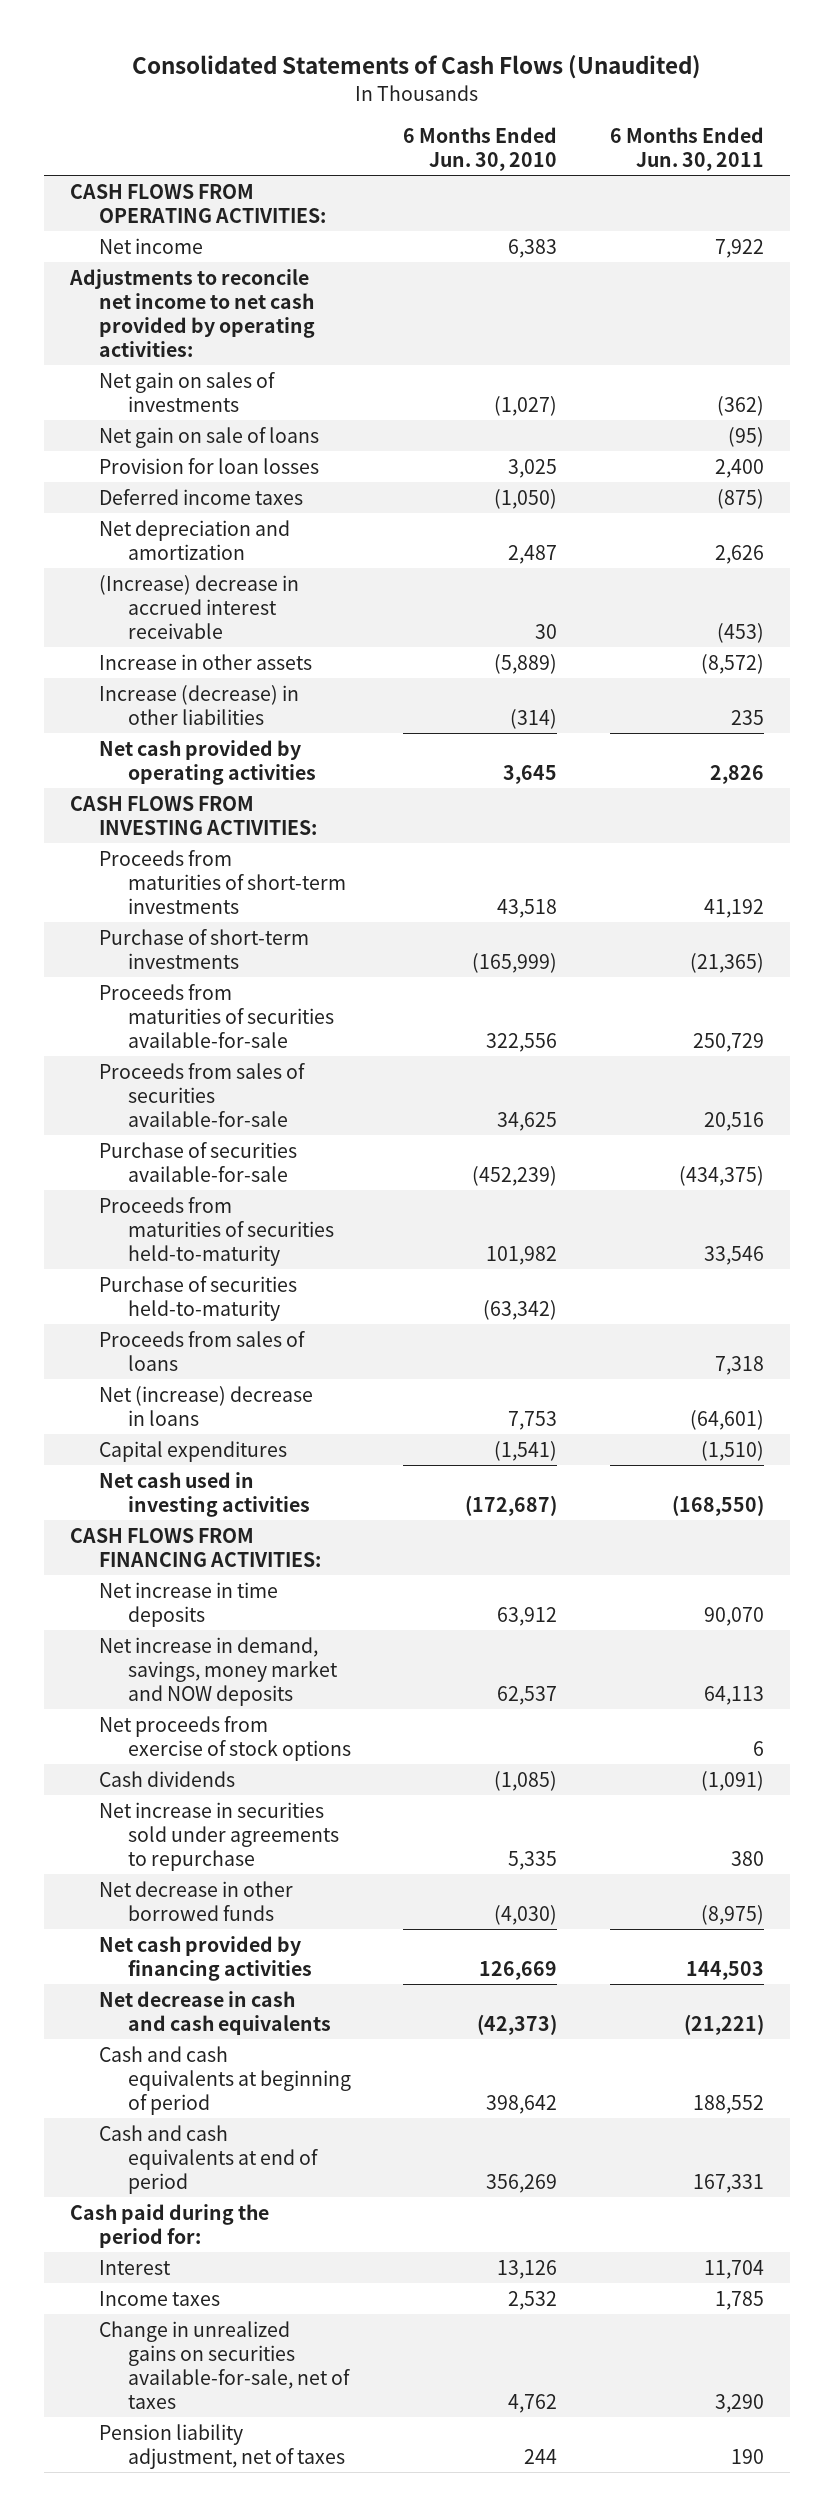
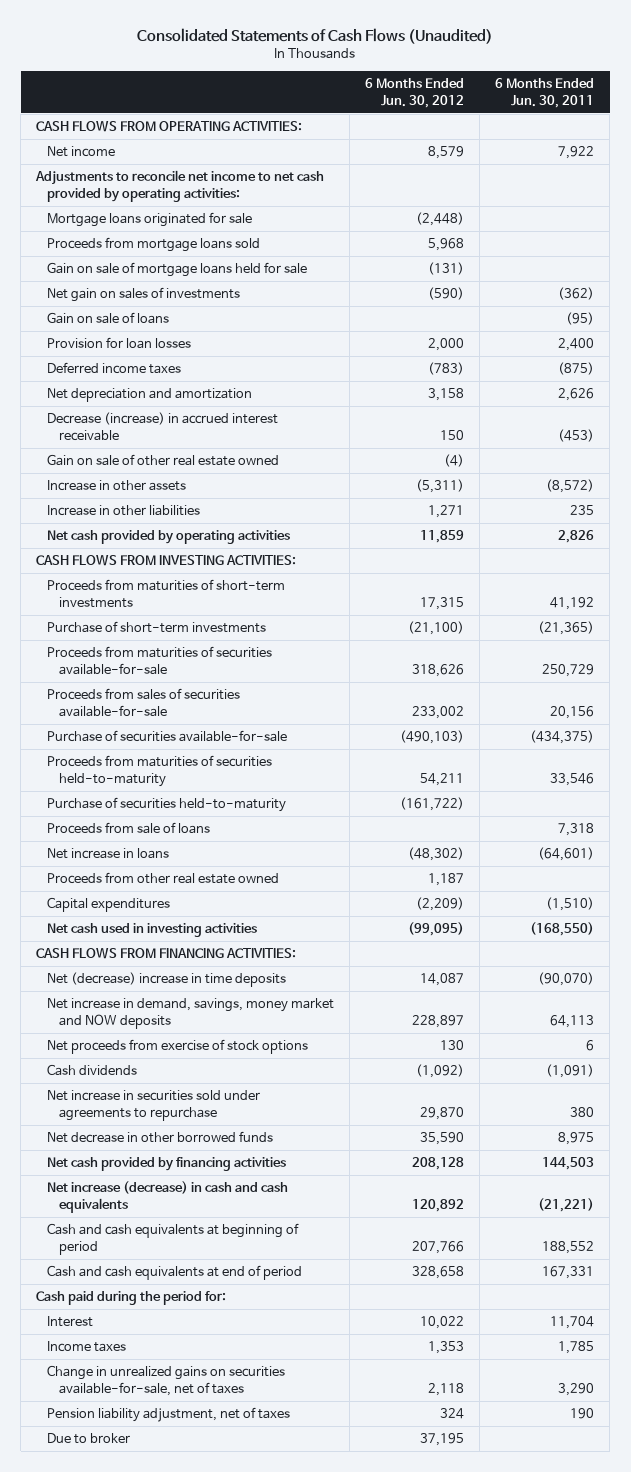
[403,127,558,172] 6 Months Ended Jun. 30, 2010 -> none
none -> [365,78,465,108] 6 Months Ended Jun. 30, 2012
none -> [47,212,253,228] Mortgage loans originated for sale
none -> [47,237,261,253] Proceeds from mortgage loans sold
none -> [47,262,308,278] Gain on sale of mortgage loans held for sale
[99,426,320,448] Net gain on sale of loans -> [47,312,170,325] Gain on sale of loans
[99,574,300,639] (Increase) decrease in accrued interest receivable -> [47,412,279,441] Decrease (increase) in accrued interest receivable
none -> [47,454,280,467] Gain on sale of other real estate owned
[99,684,300,725] Increase (decrease) in other liabilities -> [47,505,201,517] Increase in other liabilities
[703,1111,764,1131] 20,516 -> [550,705,595,719] 20,156
[99,1330,306,1371] Proceeds from sales of loans -> [47,822,211,835] Proceeds from sale of loans
[99,1385,314,1426] Net (increase) decrease in loans -> [47,848,170,860] Net increase in loans
none -> [47,872,280,885] Proceeds from other real estate owned
[99,1581,279,1627] Net increase in time deposits -> [47,972,287,988] Net (decrease) increase in time deposits
[703,1606,764,1626] 90,070 -> [538,972,595,987] (90,070)
[700,1904,764,1925] (8,975) -> [558,1132,595,1146] 8,975
[99,1990,332,2035] Net decrease in cash and cash equivalents -> [47,1181,289,1213] Net increase (decrease) in cash and cash equivalents
none -> [47,1433,131,1445] Due to broker

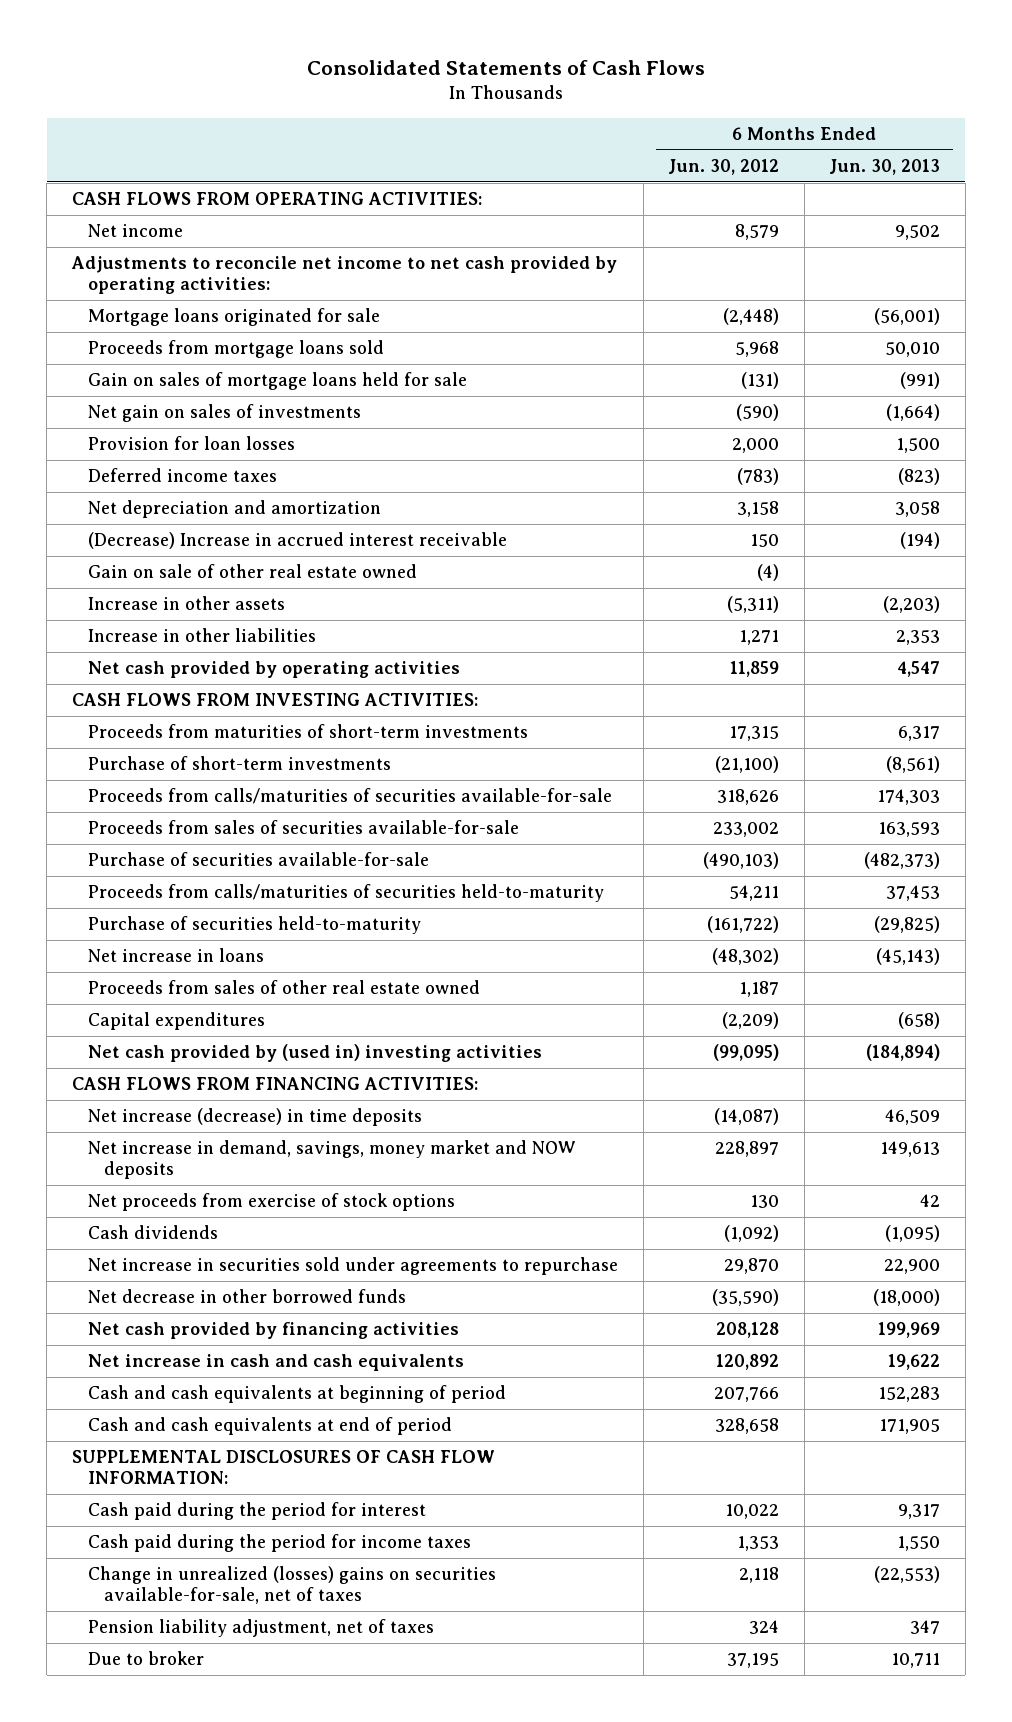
[137,27,494,44] Consolidated Statements of Cash Flows (Unaudited) -> [306,59,705,75] Consolidated Statements of Cash Flows
[495,78,595,108] 6 Months Ended Jun. 30, 2011 -> none
none -> [829,158,941,175] Jun. 30, 2013
[47,262,308,278] Gain on sale of mortgage loans held for sale -> [88,372,468,391] Gain on sales of mortgage loans held for sale
[47,312,170,325] Gain on sale of loans -> none
[47,412,279,441] Decrease (increase) in accrued interest receivable -> [88,532,508,550] (Decrease) Increase in accrued interest receivable
[47,646,273,675] Proceeds from maturities of securities available-for-sale -> [88,788,613,805] Proceeds from calls/maturities of securities available-for-sale
[47,755,273,787] Proceeds from maturities of securities held-to-maturity -> [88,884,605,903] Proceeds from calls/maturities of securities held-to-maturity
[47,822,211,835] Proceeds from sale of loans -> none
[47,872,280,885] Proceeds from other real estate owned -> [88,980,481,995] Proceeds from sales of other real estate owned
[47,923,258,938] Net cash used in investing activities -> [88,1044,543,1063] Net cash provided by (used in) investing activities
[47,972,287,988] Net (decrease) increase in time deposits -> [88,1108,423,1127] Net increase (decrease) in time deposits
[420,973,465,987] 14,087 -> [714,1108,780,1126] (14,087)
[420,1132,465,1146] 35,590 -> [712,1289,780,1307] (35,590)
[47,1181,289,1213] Net increase (decrease) in cash and cash equivalents -> [88,1354,465,1372] Net increase in cash and cash equivalents
[36,1291,227,1306] Cash paid during the period for: -> none
none -> [71,1450,495,1485] SUPPLEMENTAL DISCLOSURES OF CASH FLOW INFORMATION:
[47,1316,94,1328] Interest -> [88,1502,427,1521] Cash paid during the period for interest
[47,1341,127,1353] Income taxes -> [88,1534,472,1553] Cash paid during the period for income taxes
[47,1365,286,1396] Change in unrealized gains on securities available-for-sale, net of taxes -> [88,1566,497,1605] Change in unrealized (losses) gains on securities available-for-sale, net of taxes

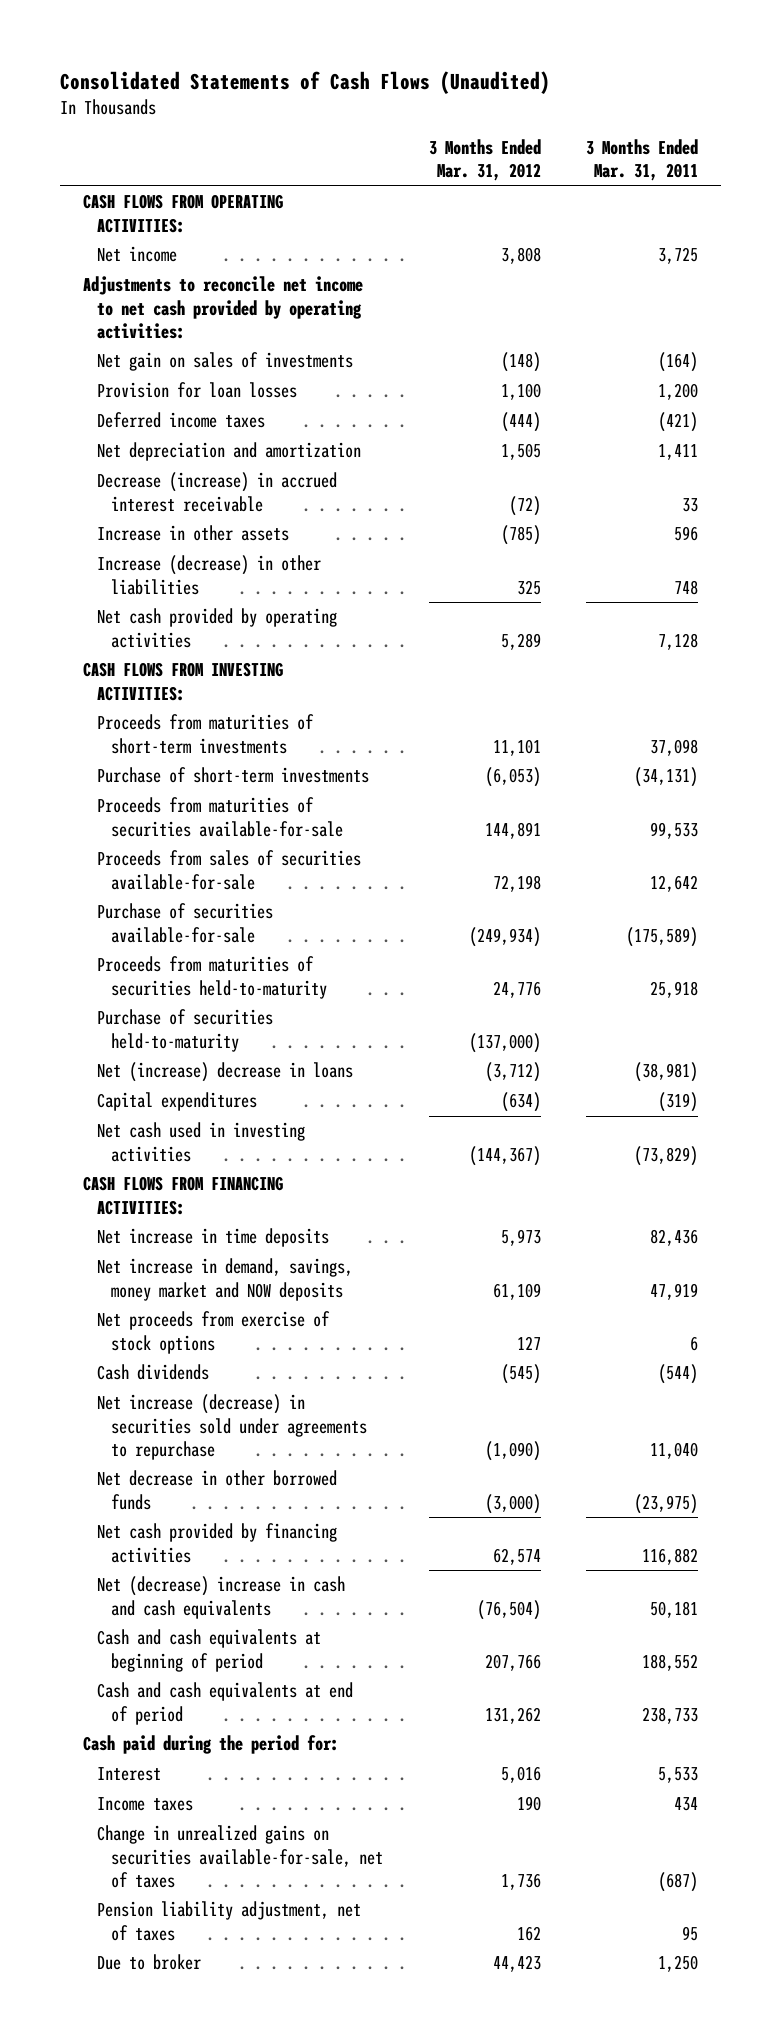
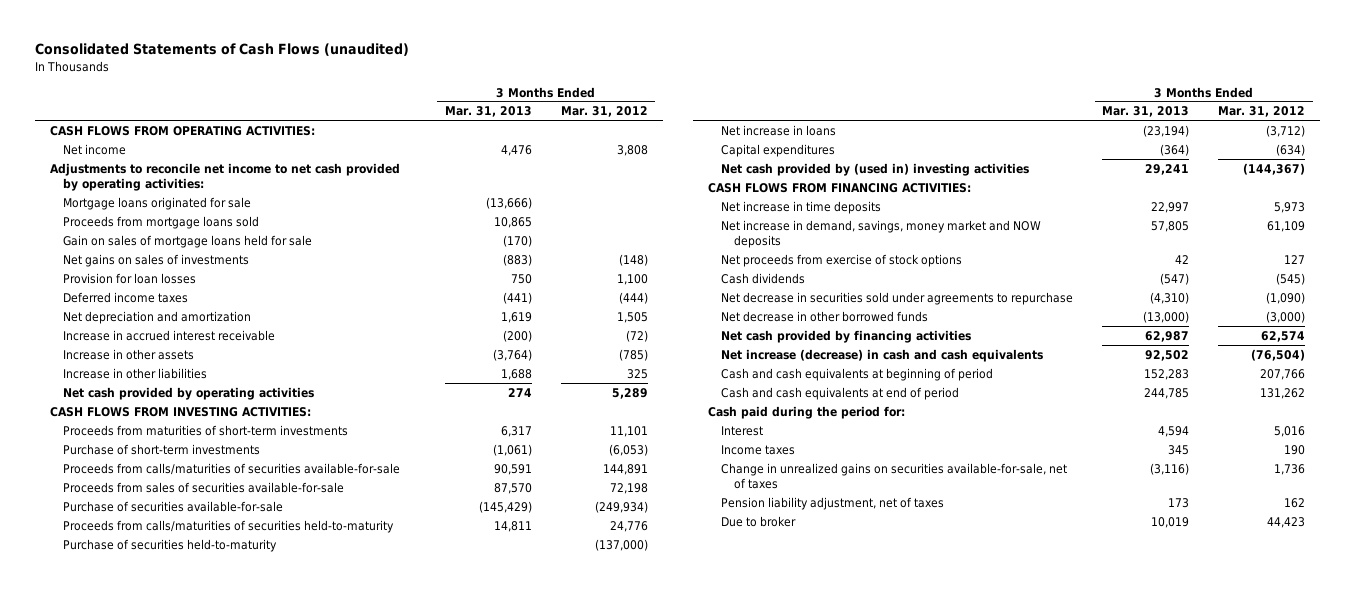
[60,71,551,95] Consolidated Statements of Cash Flows (Unaudited) -> [35,43,410,57] Consolidated Statements of Cash Flows (unaudited)
[586,138,699,182] 3 Months Ended Mar. 31, 2011 -> none
none -> [444,106,532,118] Mar. 31, 2013
none -> [63,196,252,210] Mortgage loans originated for sale
none -> [63,215,260,229] Proceeds from mortgage loans sold
none -> [63,234,313,248] Gain on sales of mortgage loans held for sale
[97,352,354,372] Net gain on sales of investments -> [63,253,250,267] Net gains on sales of investments
[97,472,338,512] Decrease (increase) in accrued interest receivable -> [63,329,276,341] Increase in accrued interest receivable
[97,555,322,595] Increase (decrease) in other liabilities -> [63,367,208,379] Increase in other liabilities
[97,797,344,837] Proceeds from maturities of securities available-for-sale -> [63,462,401,475] Proceeds from calls/maturities of securities available-for-sale
[97,956,328,999] Proceeds from maturities of securities held-to-maturity -> [63,519,395,533] Proceeds from calls/maturities of securities held-to-maturity
[97,1062,354,1083] Net (increase) decrease in loans -> [720,124,836,136] Net increase in loans
[97,1122,306,1162] Net cash used in investing activities -> [720,162,1029,176] Net cash provided by (used in) investing activities
[97,1394,368,1461] Net increase (decrease) in securities sold under agreements to repurchase -> [720,291,1073,305] Net decrease in securities sold under agreements to repurchase
[97,1576,346,1619] Net (decrease) increase in cash and cash equivalents -> [720,348,1043,362] Net increase (decrease) in cash and cash equivalents

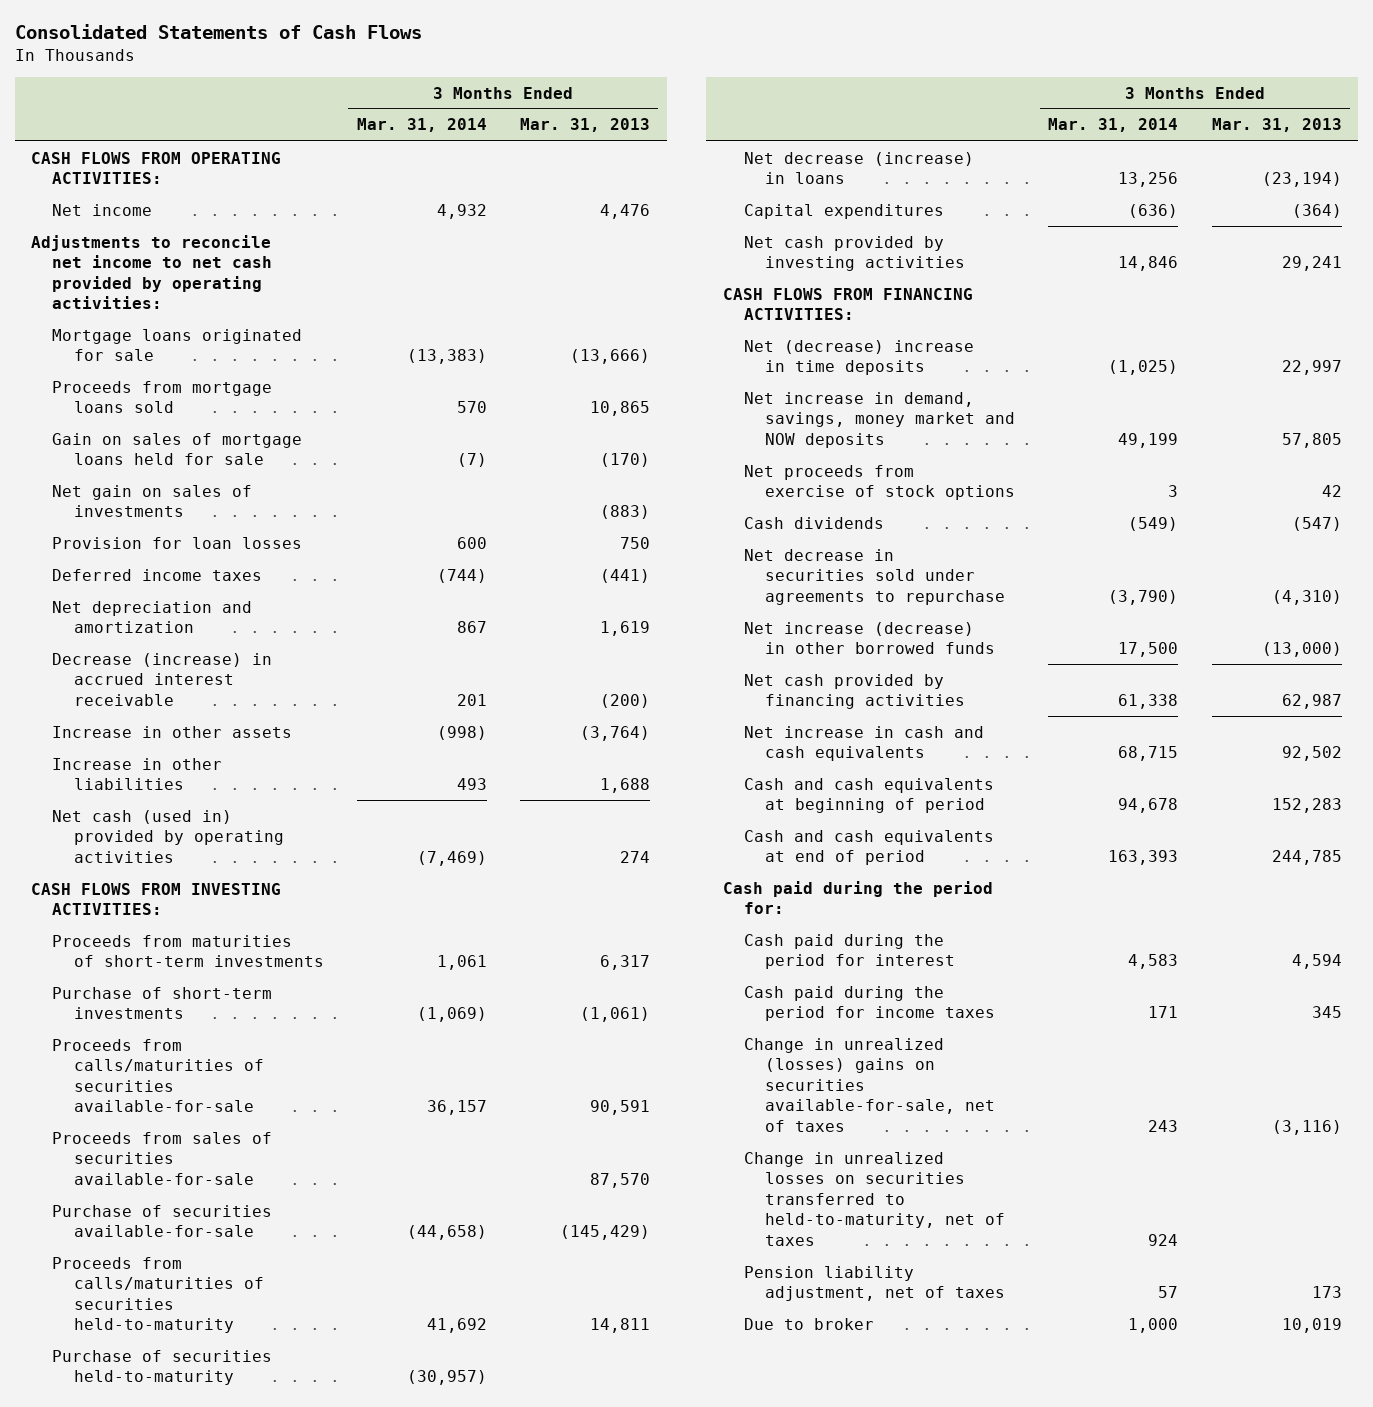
[35,43,410,57] Consolidated Statements of Cash Flows (unaudited) -> [14,24,422,40] Consolidated Statements of Cash Flows
[560,106,648,118] Mar. 31, 2012 -> none
none -> [356,118,487,133] Mar. 31, 2014
[63,253,250,267] Net gains on sales of investments -> [52,484,253,518] Net gain on sales of investments
[63,329,276,341] Increase in accrued interest receivable -> [52,652,273,706] Decrease (increase) in accrued interest receivable
[63,386,315,400] Net cash provided by operating activities -> [52,809,284,863] Net cash (used in) provided by operating activities
[720,124,836,136] Net increase in loans -> [744,151,975,185] Net decrease (increase) in loans
[720,162,1029,176] Net cash provided by (used in) investing activities -> [744,235,966,272] Net cash provided by investing activities
[720,200,881,214] Net increase in time deposits -> [744,339,975,376] Net (decrease) increase in time deposits
[720,310,928,322] Net decrease in other borrowed funds -> [744,621,996,655] Net increase (decrease) in other borrowed funds
[720,348,1043,362] Net increase (decrease) in cash and cash equivalents -> [744,725,985,762] Net increase in cash and cash equivalents
[720,425,763,436] Interest -> [744,933,956,970] Cash paid during the period for interest
[720,444,795,455] Income taxes -> [744,985,996,1022] Cash paid during the period for income taxes
[720,462,1067,490] Change in unrealized gains on securities available-for-sale, net of taxes -> [744,1037,996,1132] Change in unrealized (losses) gains on securities available-for-sale, net of taxes
none -> [744,1151,1006,1246] Change in unrealized losses on securities transferred to held-to-maturity, net of taxes

